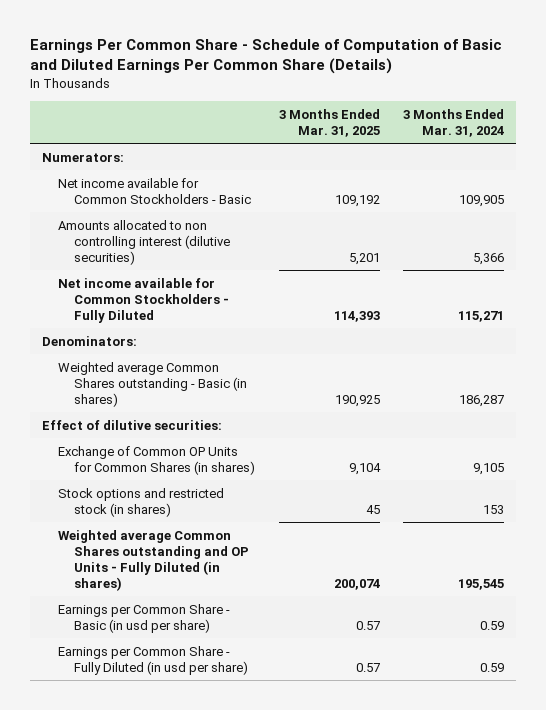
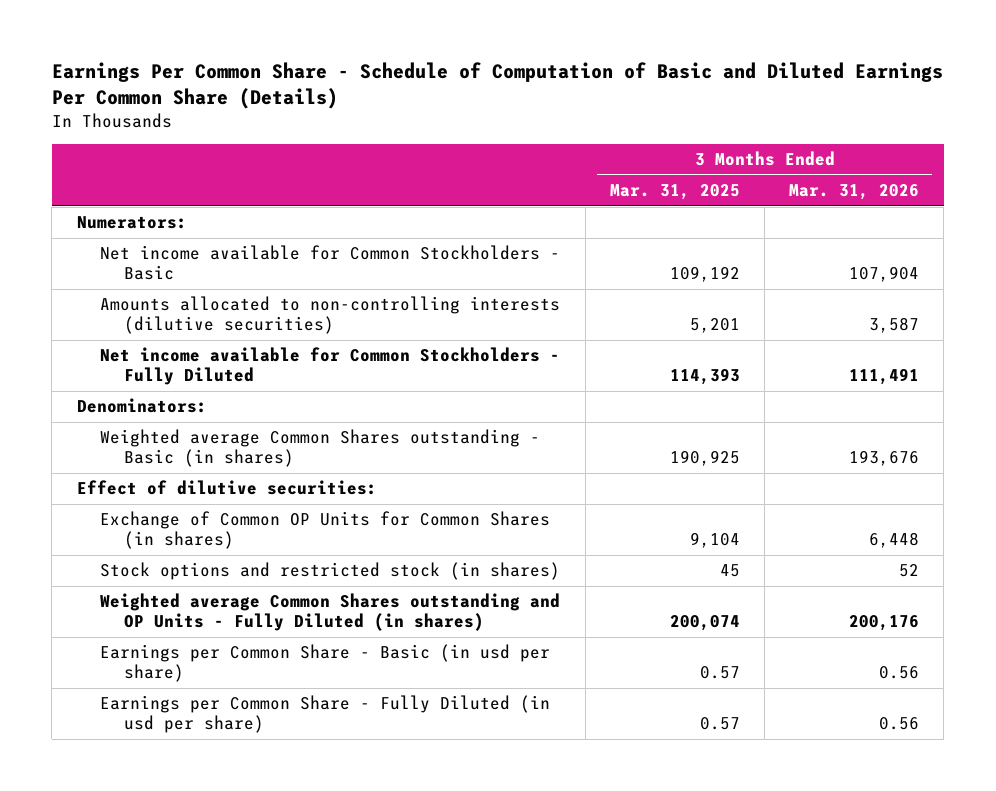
[403,108,505,137] 3 Months Ended Mar. 31, 2024 -> none
none -> [789,184,920,201] Mar. 31, 2026
[57,219,230,265] Amounts allocated to non controlling interest (dilutive securities) -> [100,296,561,335] Amounts allocated to non-controlling interests (dilutive securities)

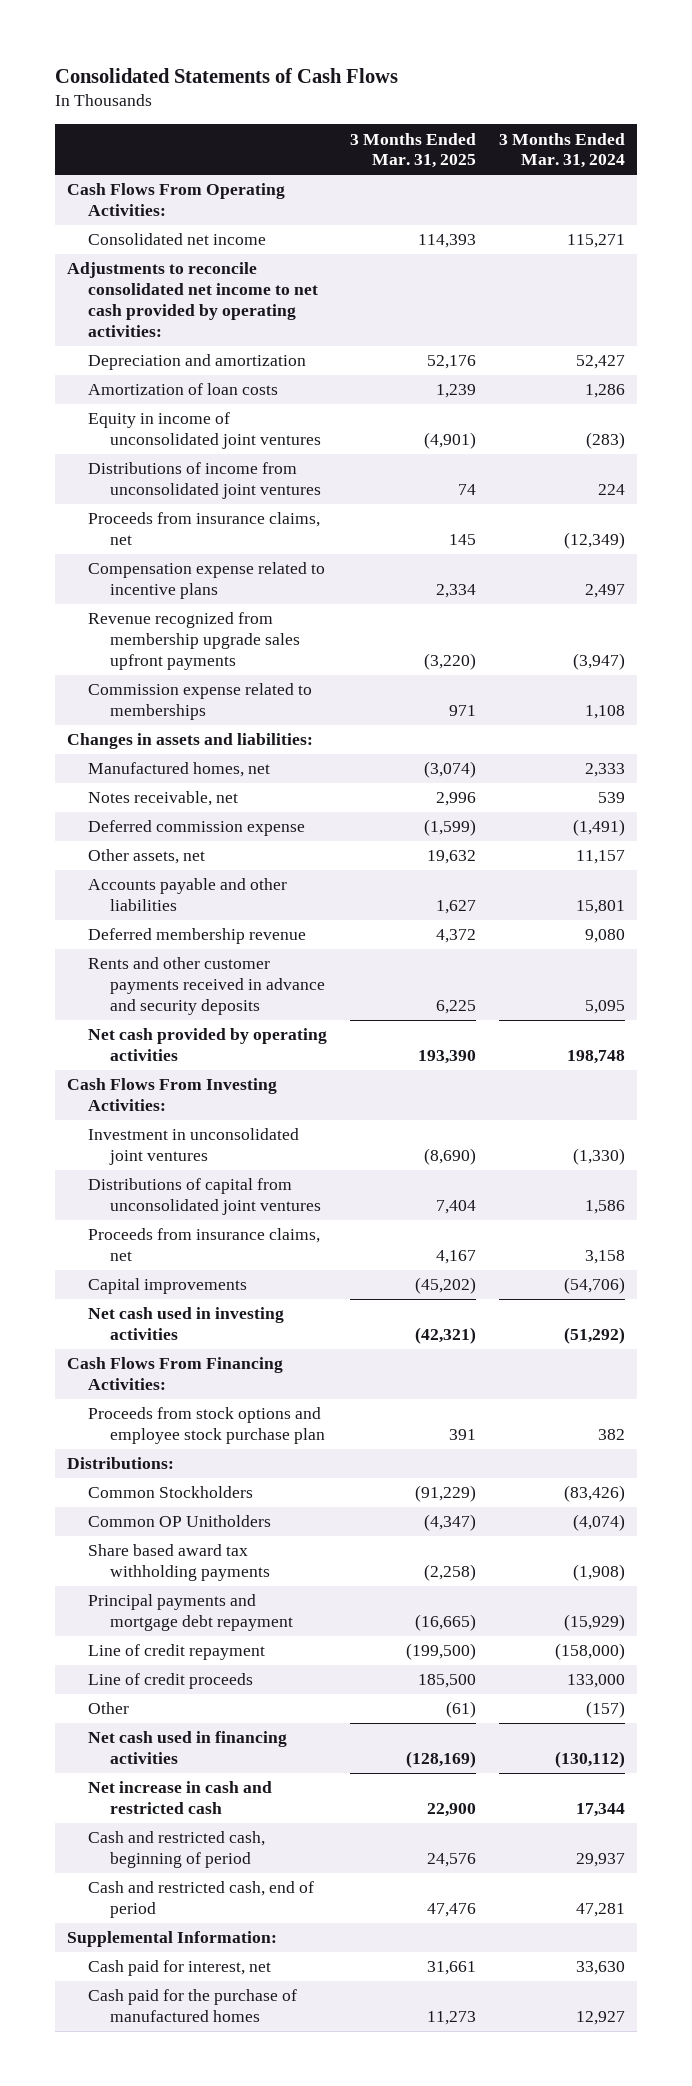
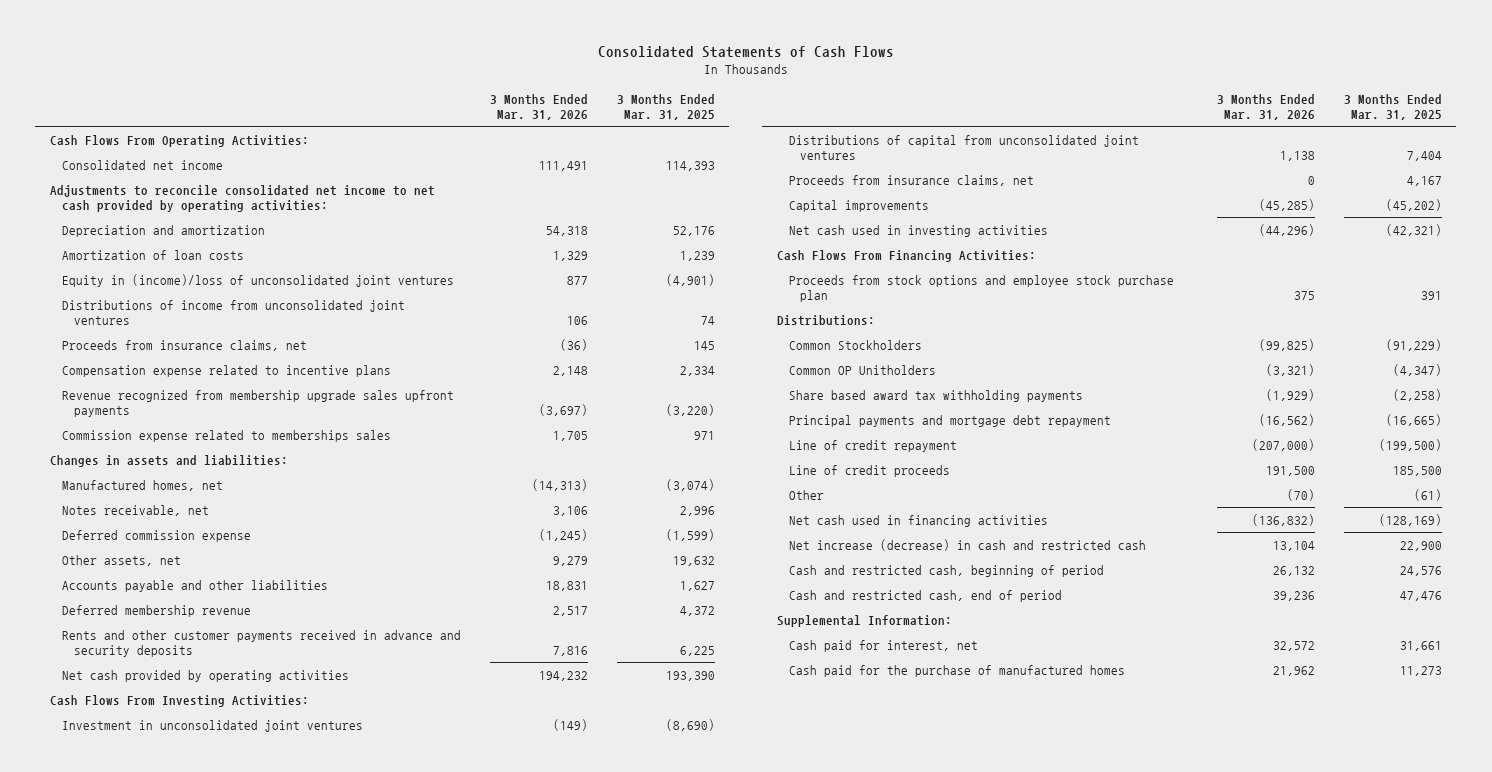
[499,132,626,169] 3 Months Ended Mar. 31, 2024 -> none
none -> [489,94,588,121] 3 Months Ended Mar. 31, 2026
[88,412,322,450] Equity in income of unconsolidated joint ventures -> [61,273,454,287] Equity in (income)/loss of unconsolidated joint ventures
[88,683,313,721] Commission expense related to memberships -> [61,429,391,442] Commission expense related to memberships sales
[88,1781,273,1815] Net increase in cash and restricted cash -> [788,538,1146,551] Net increase (decrease) in cash and restricted cash

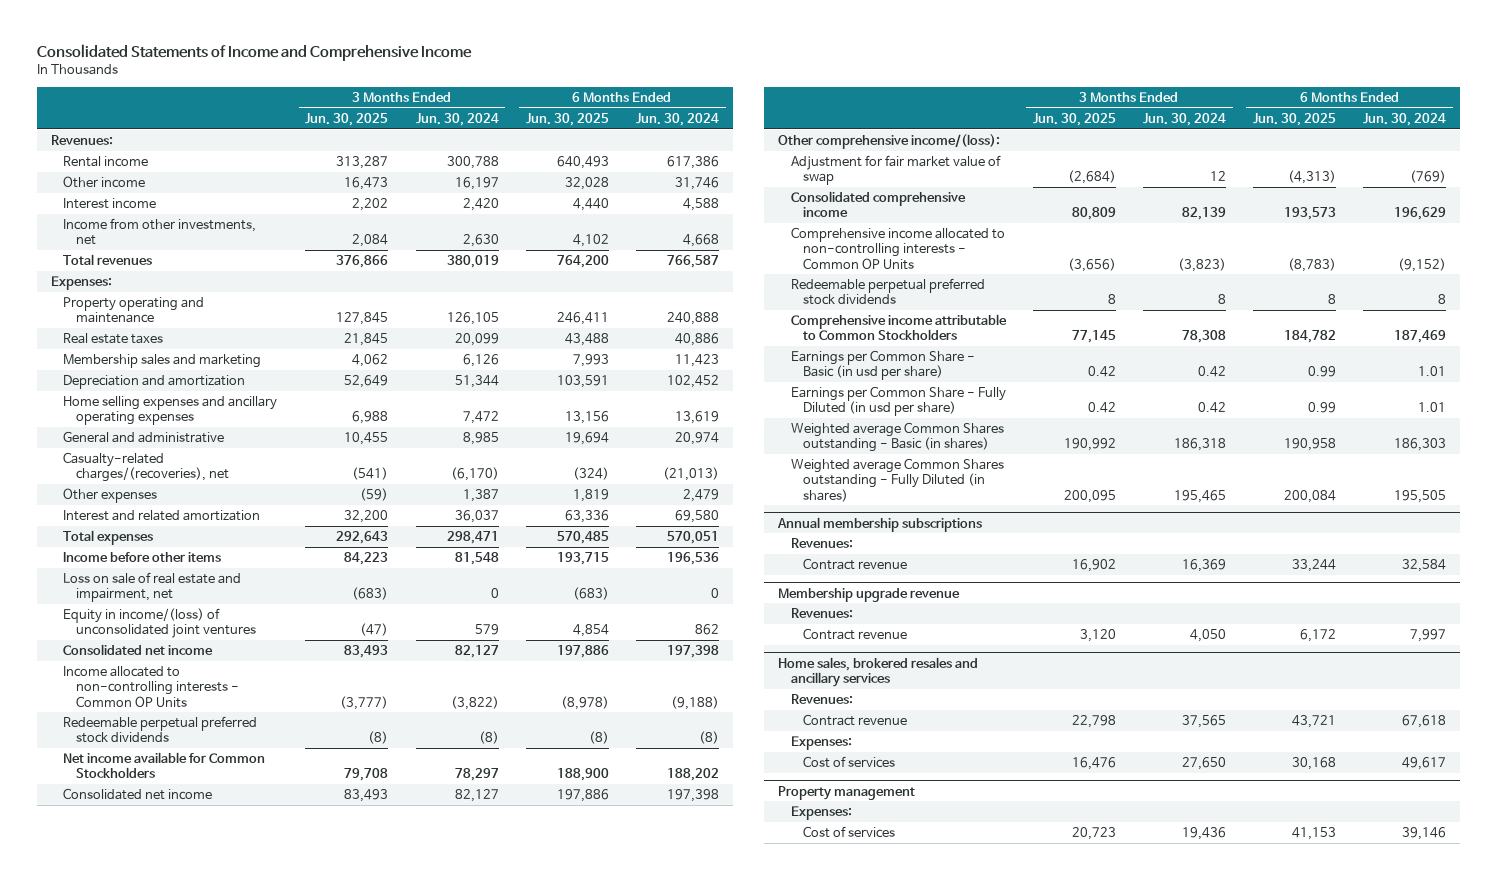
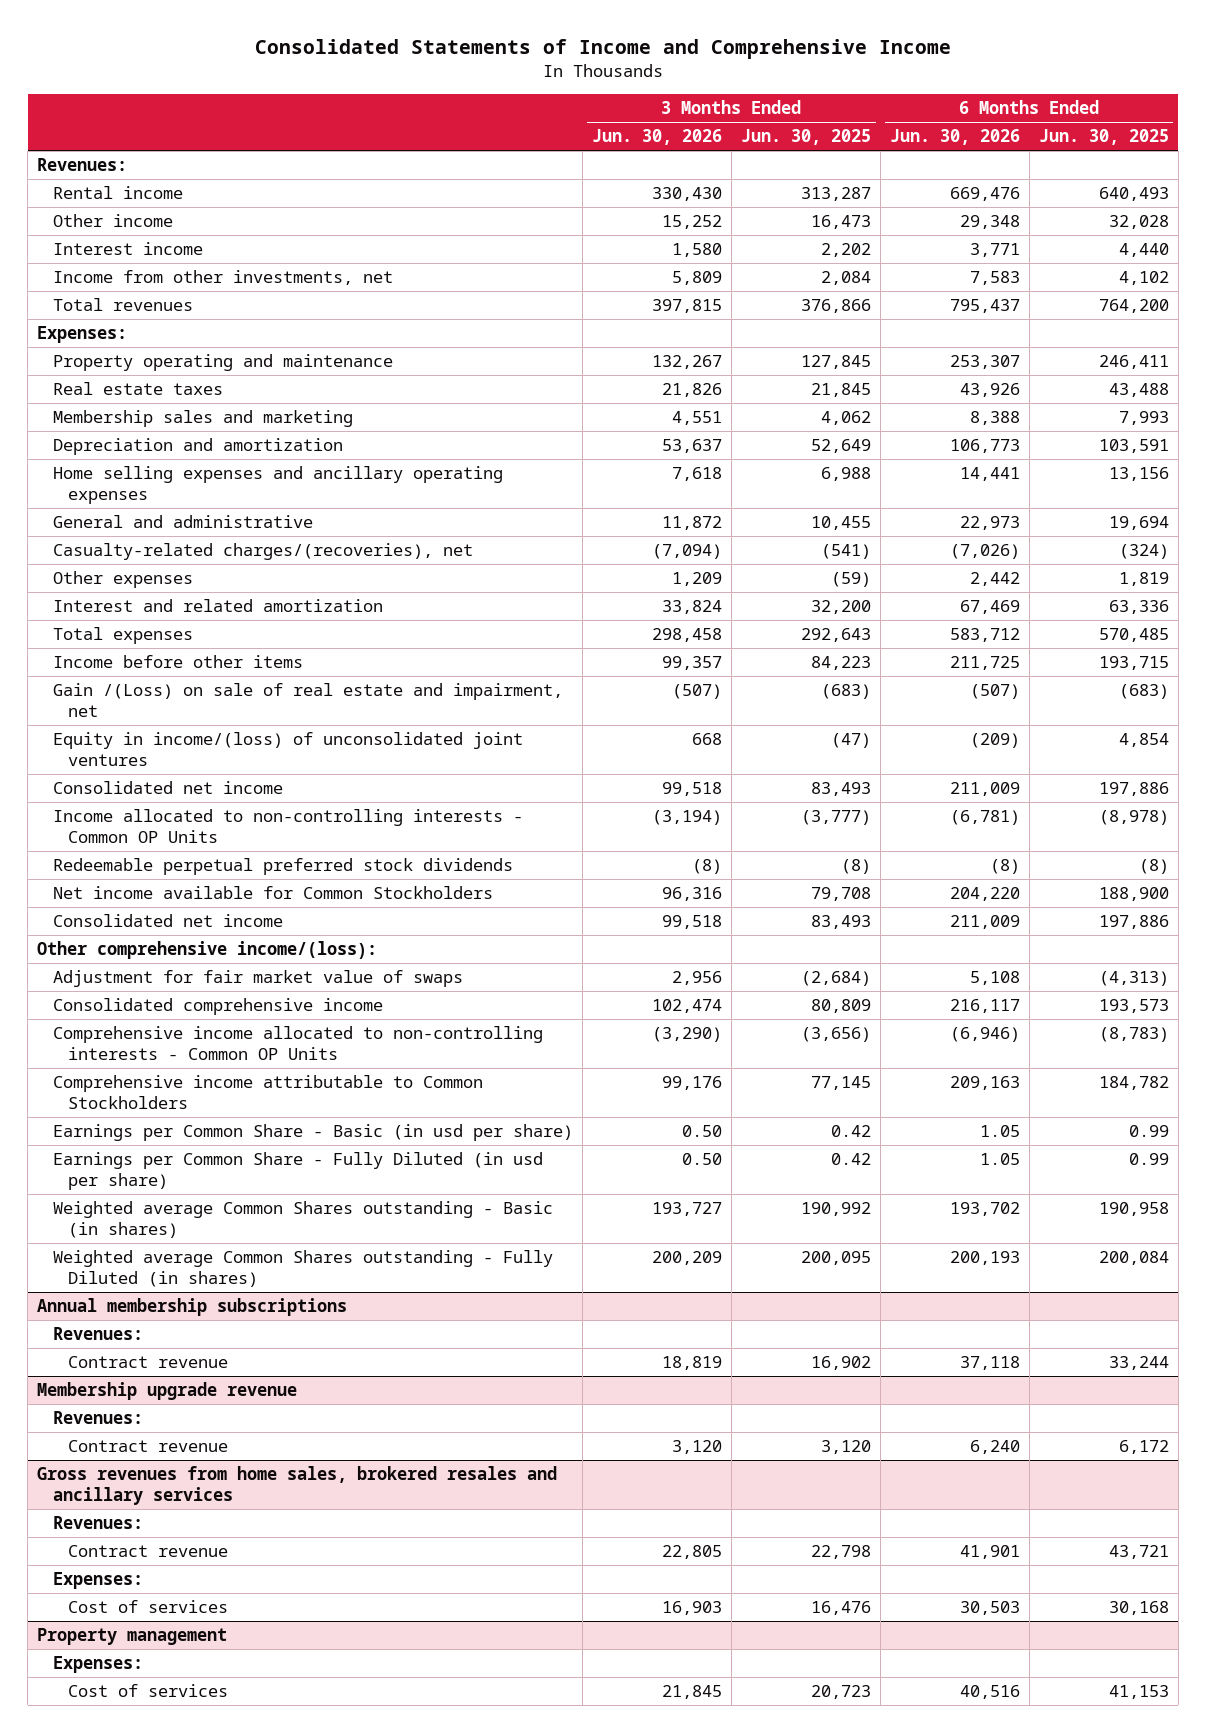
[415,112,499,126] Jun. 30, 2024 -> none
[635,112,719,126] Jun. 30, 2024 -> none
none -> [591,129,722,146] Jun. 30, 2026
none -> [889,129,1020,146] Jun. 30, 2026
[63,571,242,603] Loss on sale of real estate and impairment, net -> [52,683,563,717] Gain /(Loss) on sale of real estate and impairment, net
[790,154,1001,186] Adjustment for fair market value of swap -> [52,970,463,988] Adjustment for fair market value of swaps
[790,277,985,306] Redeemable perpetual preferred stock dividends -> none
[778,656,979,687] Home sales, brokered resales and ancillary services -> [37,1466,558,1505] Gross revenues from home sales, brokered resales and ancillary services

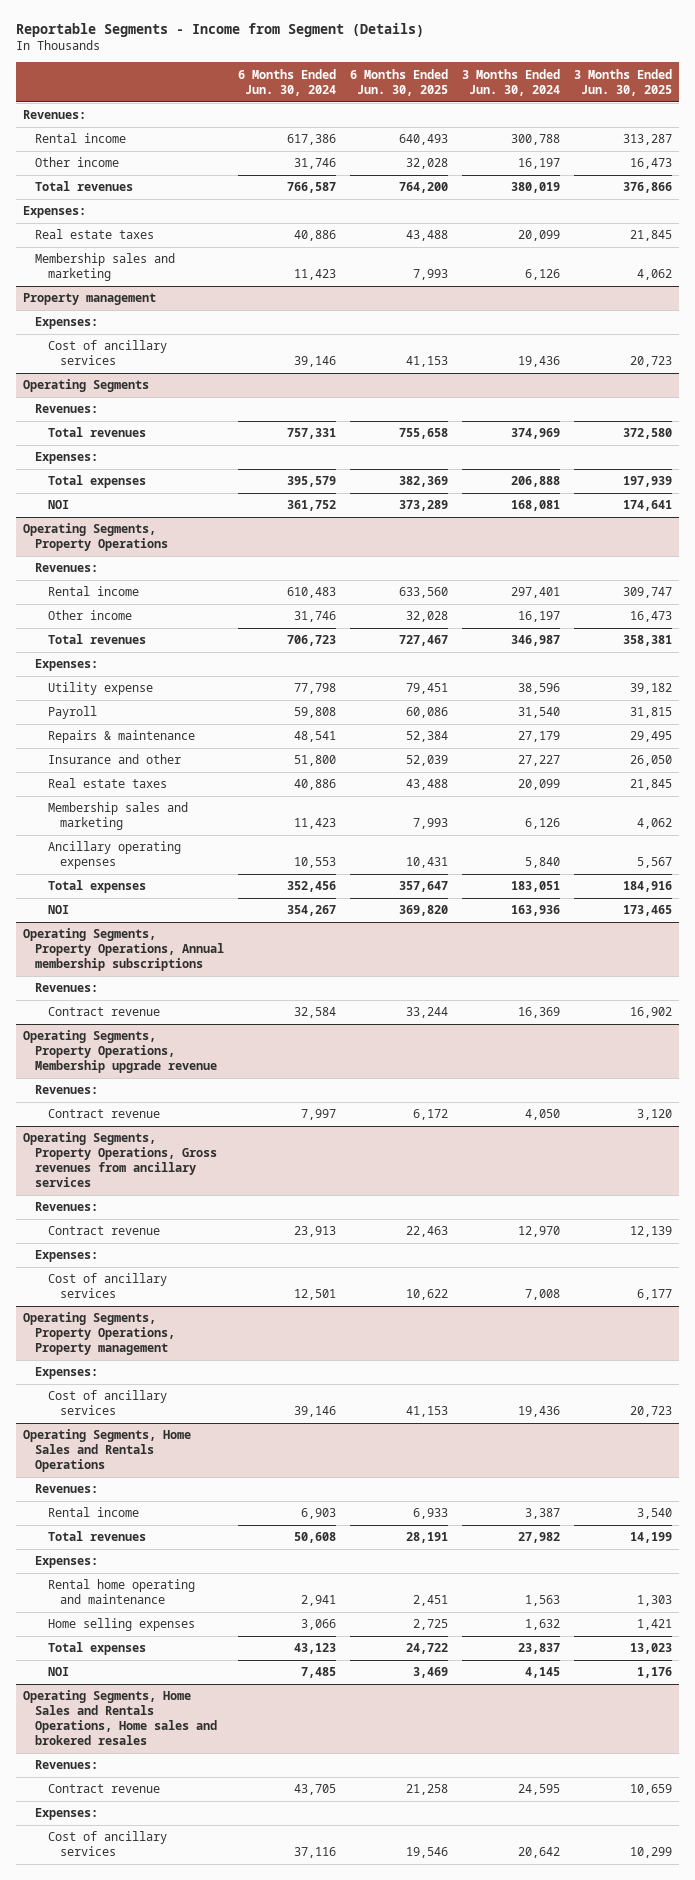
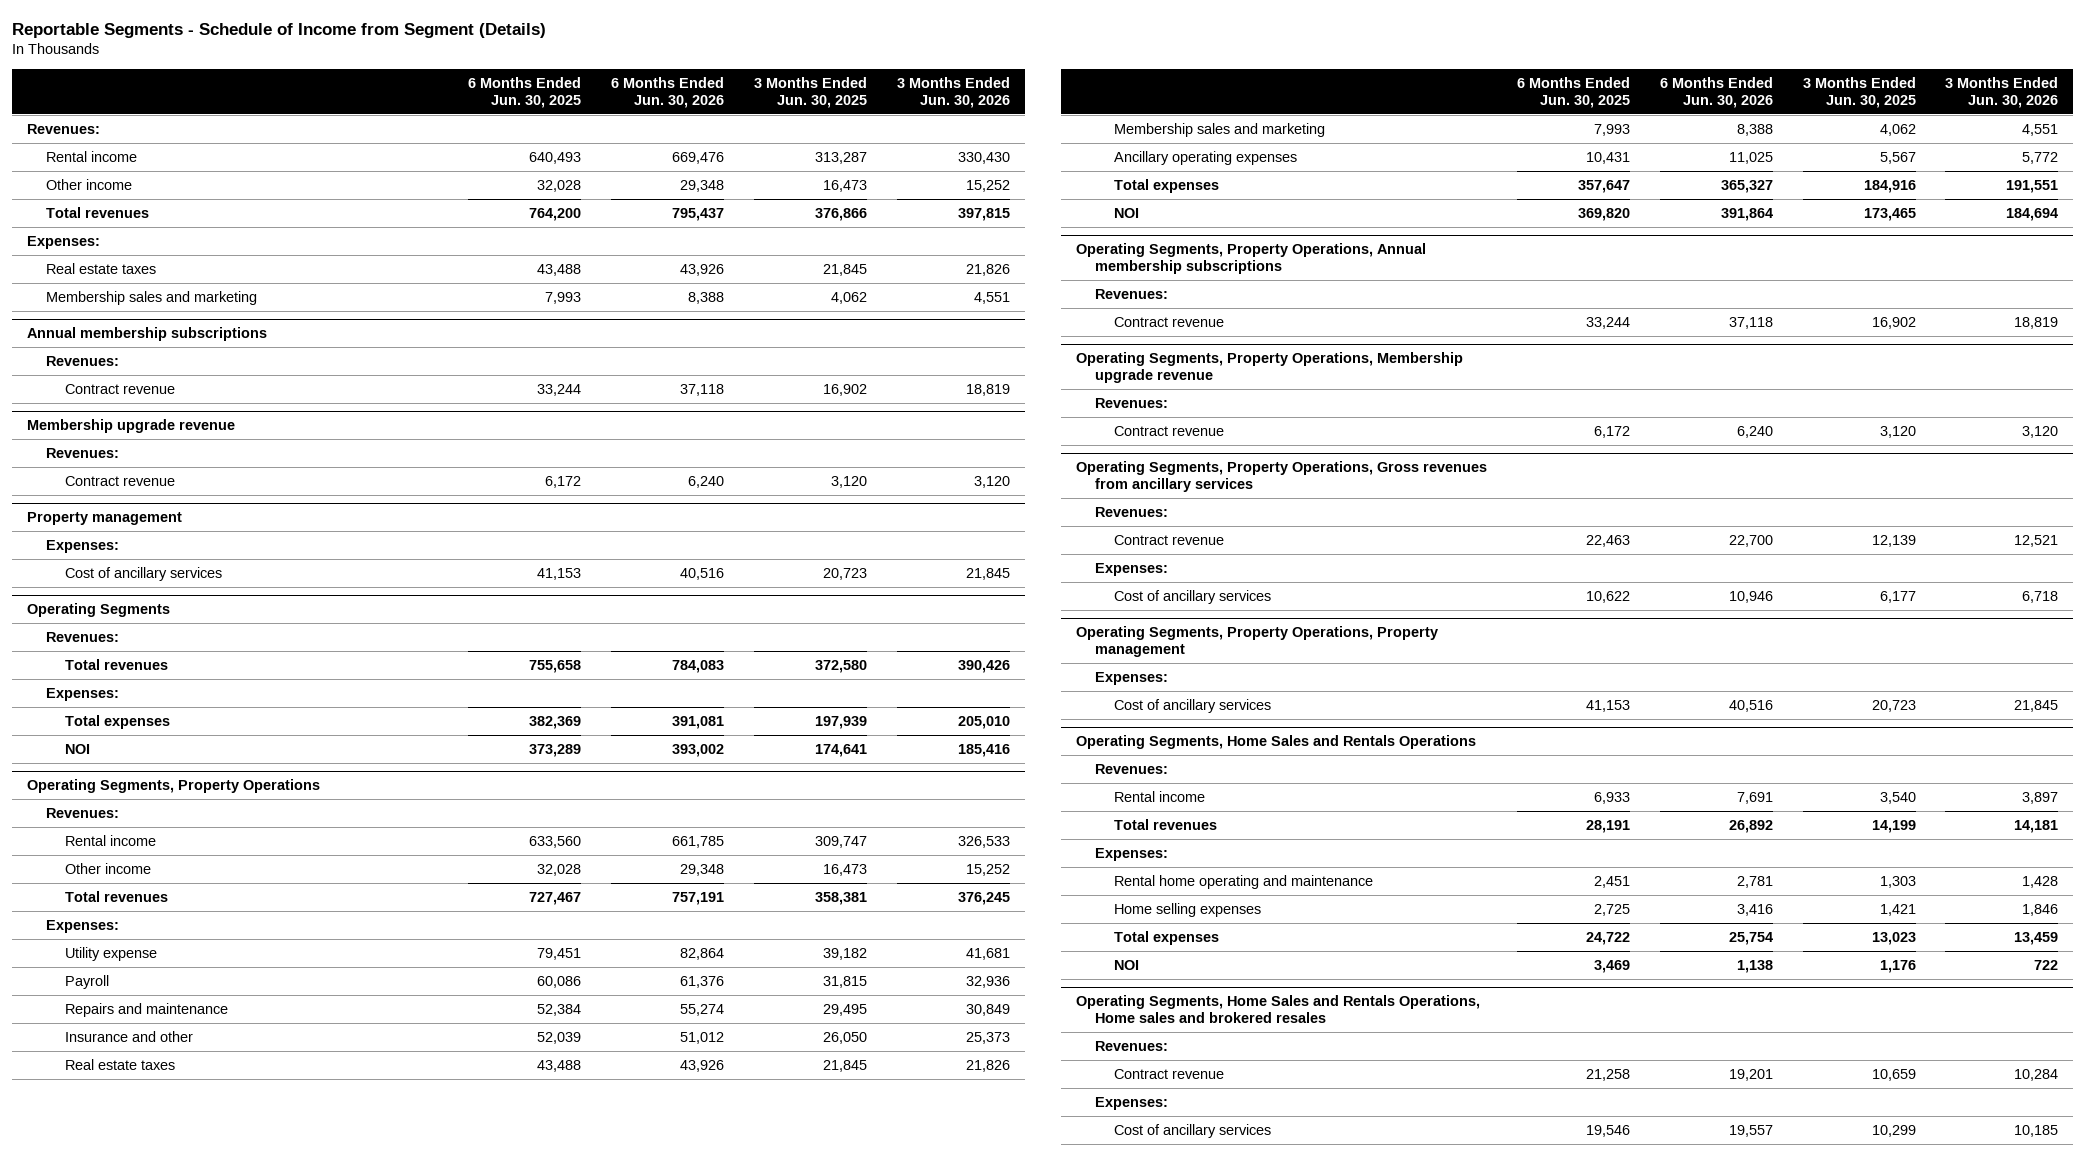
[15,23,424,38] Reportable Segments - Income from Segment (Details) -> [12,22,547,38] Reportable Segments - Schedule of Income from Segment (Details)
[238,68,337,96] 6 Months Ended Jun. 30, 2024 -> none
[462,68,561,96] 3 Months Ended Jun. 30, 2024 -> none
none -> [610,76,724,108] 6 Months Ended Jun. 30, 2026
none -> [896,76,1010,108] 3 Months Ended Jun. 30, 2026
none -> [27,327,268,342] Annual membership subscriptions
none -> [46,355,120,366] Revenues:
none -> [65,383,176,394] Contract revenue
none -> [27,419,236,434] Membership upgrade revenue
none -> [46,447,120,458] Revenues:
none -> [65,475,176,486] Contract revenue
[47,730,195,744] Repairs & maintenance -> [65,1002,229,1017] Repairs and maintenance

